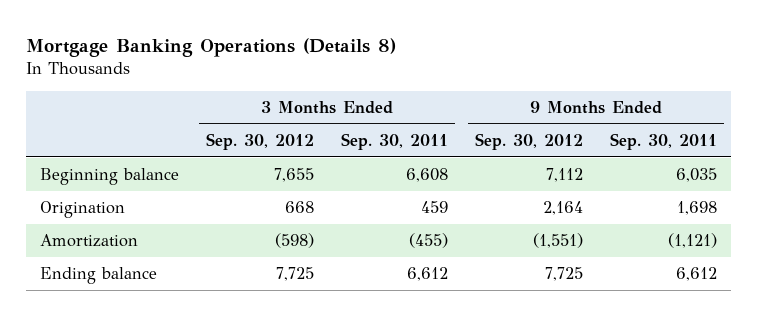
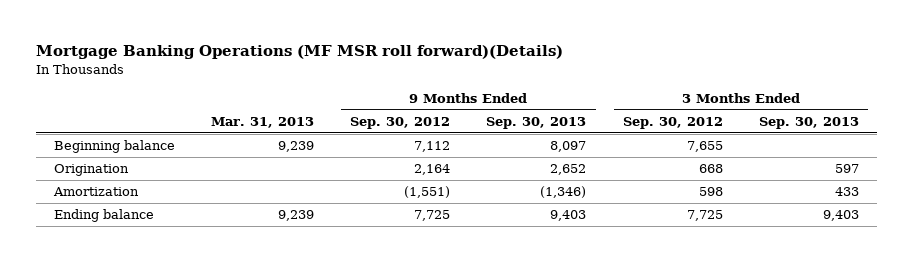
[26,37,397,57] Mortgage Banking Operations (Details 8) -> [36,45,564,60] Mortgage Banking Operations (MF MSR roll forward)(Details)
[340,133,448,151] Sep. 30, 2011 -> none
[610,133,718,151] Sep. 30, 2011 -> none
none -> [211,117,315,129] Mar. 31, 2013
none -> [486,117,587,130] Sep. 30, 2013
none -> [758,117,859,130] Sep. 30, 2013
[274,233,314,249] (598) -> [698,187,723,197] 598

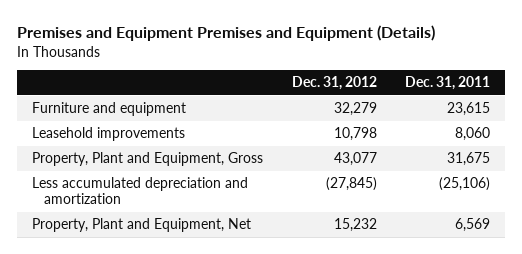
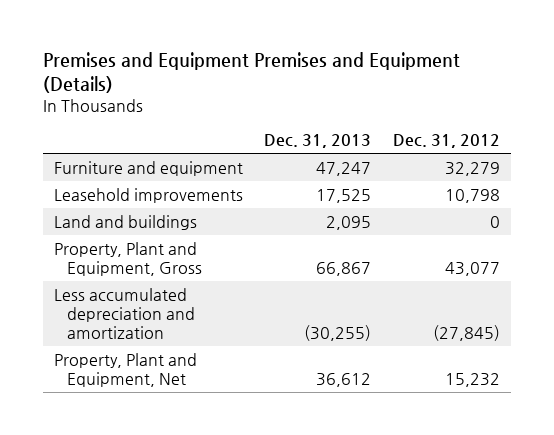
[405,76,491,91] Dec. 31, 2011 -> none
none -> [264,134,372,149] Dec. 31, 2013
none -> [53,214,197,230] Land and buildings

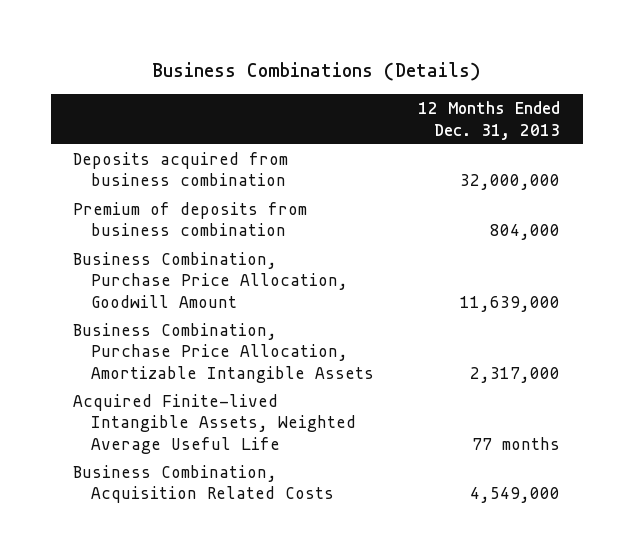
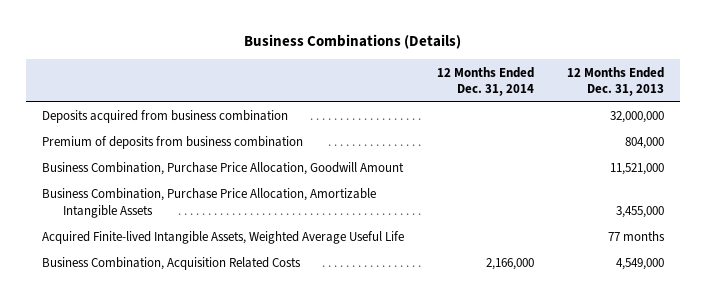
none -> [437,66,535,97] 12 Months Ended Dec. 31, 2014
[460,295,561,312] 11,639,000 -> [609,163,664,176] 11,521,000
[470,366,561,383] 2,317,000 -> [615,206,664,219] 3,455,000

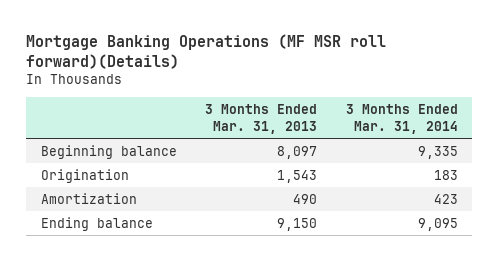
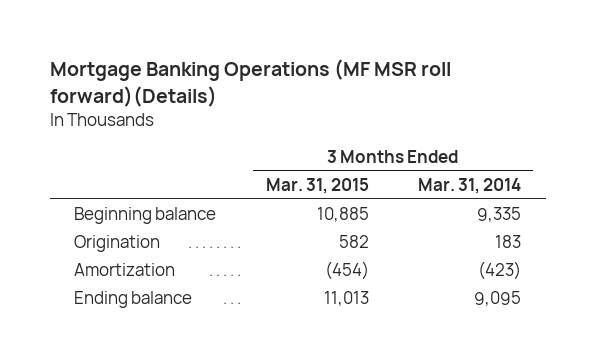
[205,104,318,134] 3 Months Ended Mar. 31, 2013 -> none
none -> [265,178,369,195] Mar. 31, 2015
[433,193,458,204] 423 -> [477,261,521,281] (423)

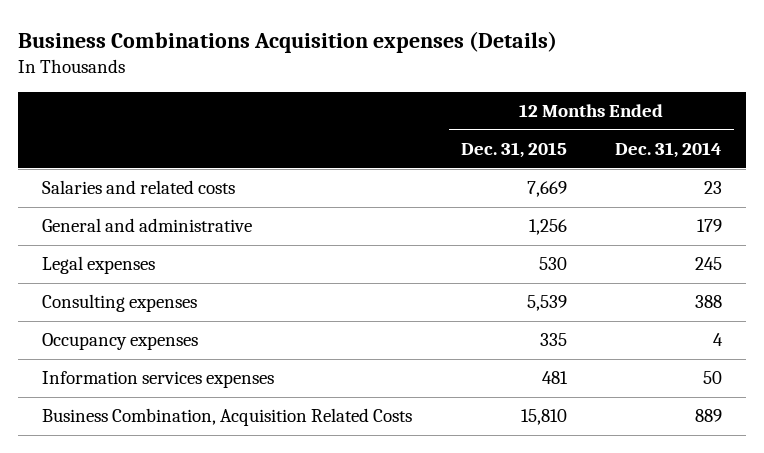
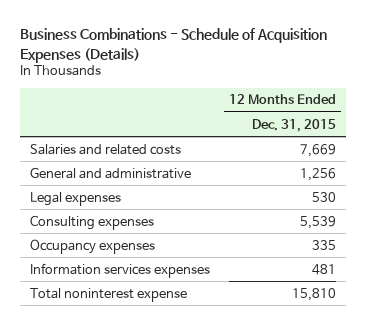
[18,30,558,53] Business Combinations Acquisition expenses (Details) -> [20,28,328,63] Business Combinations - Schedule of Acquisition Expenses (Details)
[614,142,722,159] Dec. 31, 2014 -> none
[42,408,413,427] Business Combination, Acquisition Related Costs -> [29,287,187,302] Total noninterest expense

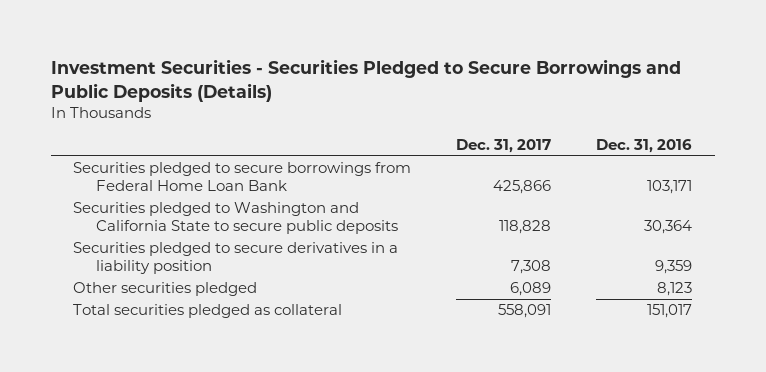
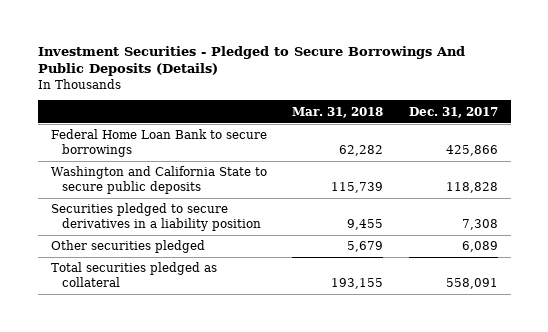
[50,59,681,102] Investment Securities - Securities Pledged to Secure Borrowings and Public Deposits (Details) -> [37,45,465,77] Investment Securities - Pledged to Secure Borrowings And Public Deposits (Details)
[596,138,693,153] Dec. 31, 2016 -> none
none -> [292,106,384,118] Mar. 31, 2018
[73,162,412,192] Securities pledged to secure borrowings from Federal Home Loan Bank -> [50,129,267,157] Federal Home Loan Bank to secure borrowings
[73,202,398,235] Securities pledged to Washington and California State to secure public deposits -> [50,166,267,194] Washington and California State to secure public deposits

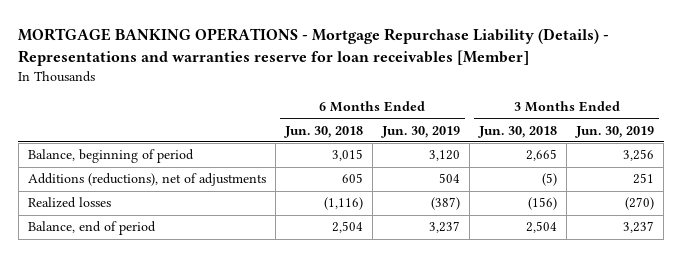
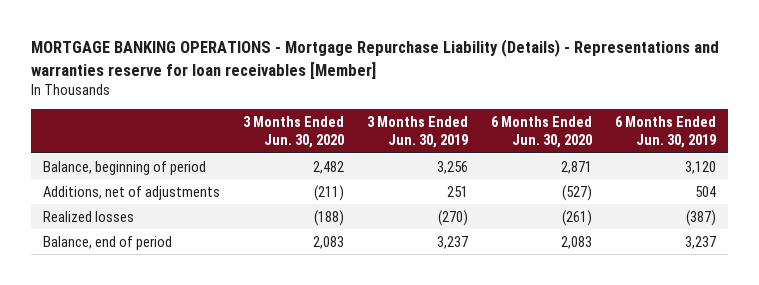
[283,125,363,138] Jun. 30, 2018 -> none
[478,125,558,138] Jun. 30, 2018 -> none
none -> [242,115,344,149] 3 Months Ended Jun. 30, 2020
none -> [491,115,593,149] 6 Months Ended Jun. 30, 2020
[27,173,266,187] Additions (reductions), net of adjustments -> [42,185,220,200] Additions, net of adjustments

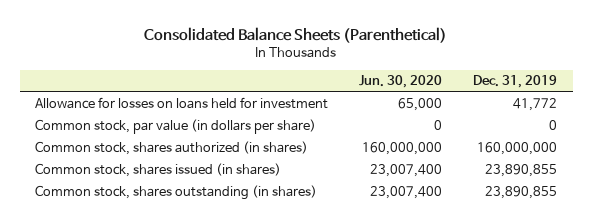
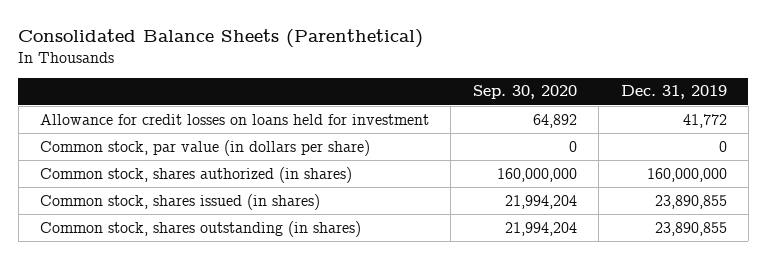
[359,75,443,89] Jun. 30, 2020 -> none
none -> [472,85,577,100] Sep. 30, 2020
[35,97,329,110] Allowance for losses on loans held for investment -> [39,113,429,125] Allowance for credit losses on loans held for investment

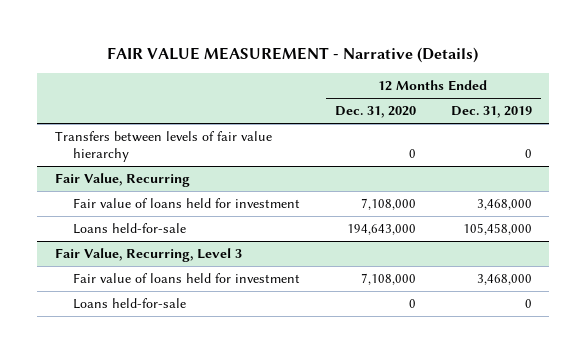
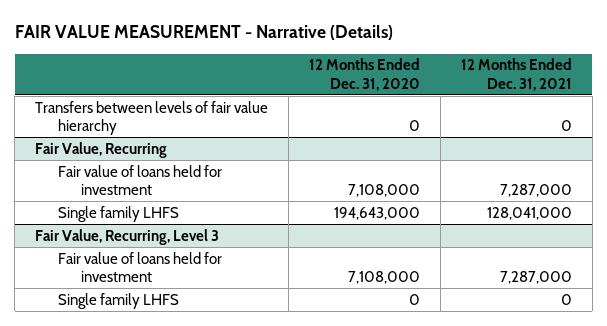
[450,106,532,119] Dec. 31, 2019 -> none
none -> [460,58,572,91] 12 Months Ended Dec. 31, 2021
[72,223,186,235] Loans held-for-sale -> [58,205,180,222] Single family LHFS
[72,298,186,310] Loans held-for-sale -> [58,292,180,309] Single family LHFS

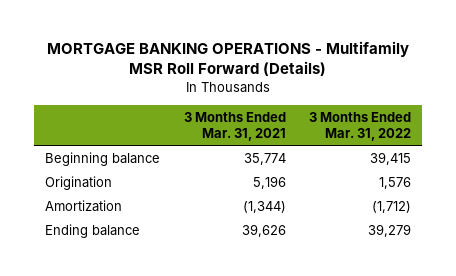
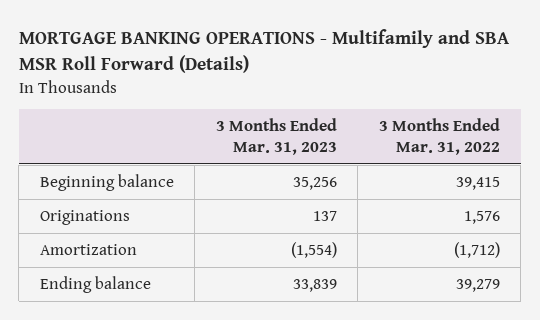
[47,40,410,76] MORTGAGE BANKING OPERATIONS - Multifamily MSR Roll Forward (Details) -> [18,29,509,74] MORTGAGE BANKING OPERATIONS - Multifamily and SBA MSR Roll Forward (Details)
[183,111,286,141] 3 Months Ended Mar. 31, 2021 -> none
none -> [215,118,337,155] 3 Months Ended Mar. 31, 2023
[45,175,113,190] Origination -> [39,209,130,225] Originations

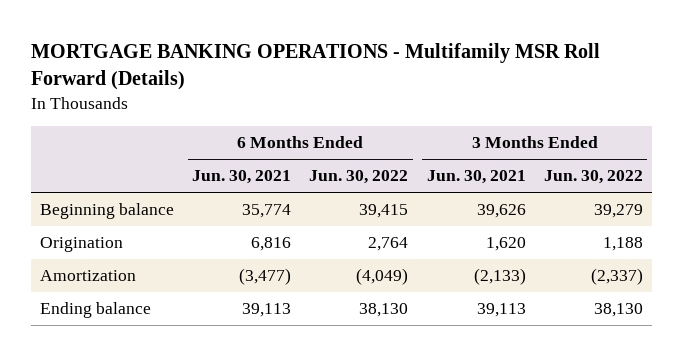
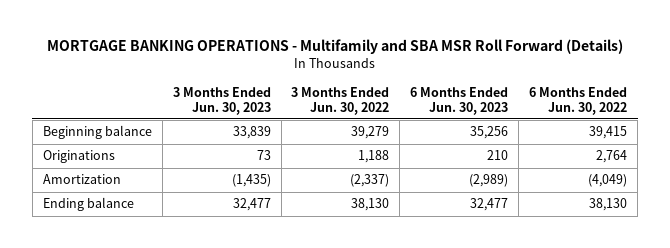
[30,42,600,91] MORTGAGE BANKING OPERATIONS - Multifamily MSR Roll Forward (Details) -> [46,39,623,55] MORTGAGE BANKING OPERATIONS - Multifamily and SBA MSR Roll Forward (Details)
[192,170,292,185] Jun. 30, 2021 -> none
[426,170,526,185] Jun. 30, 2021 -> none
none -> [172,86,271,115] 3 Months Ended Jun. 30, 2023
none -> [410,86,509,115] 6 Months Ended Jun. 30, 2023
[39,237,123,253] Origination -> [42,150,115,164] Originations

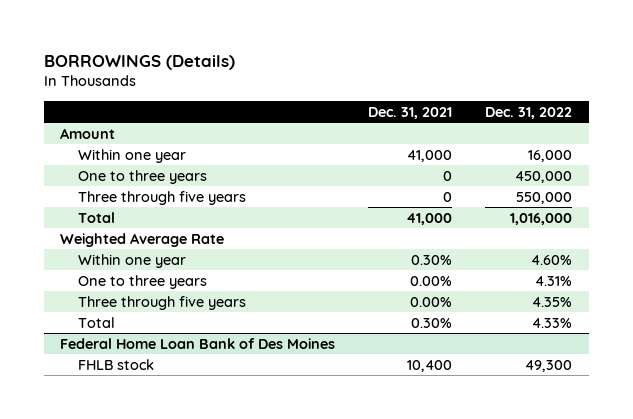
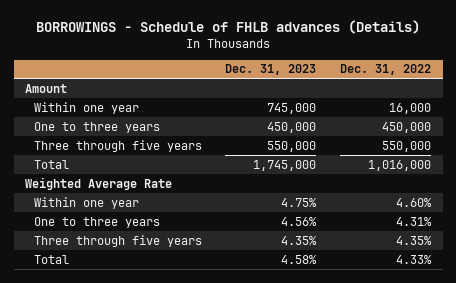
[44,54,236,70] BORROWINGS (Details) -> [36,19,421,34] BORROWINGS - Schedule of FHLB advances (Details)
[368,106,453,119] Dec. 31, 2021 -> none
none -> [225,64,317,76] Dec. 31, 2023
[60,337,336,349] Federal Home Loan Bank of Des Moines -> none
[78,358,155,370] FHLB stock -> none

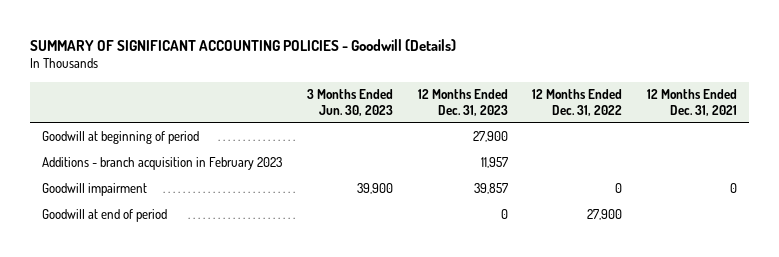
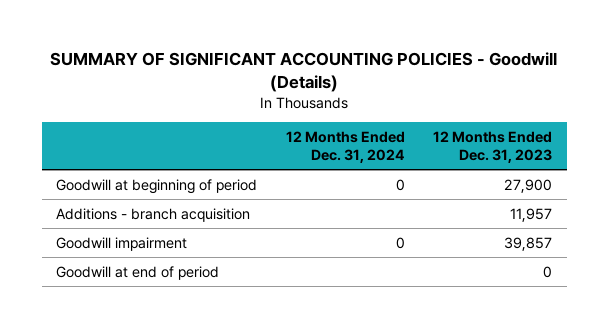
[307,89,394,116] 3 Months Ended Jun. 30, 2023 -> none
[532,89,623,116] 12 Months Ended Dec. 31, 2022 -> none
[646,89,737,116] 12 Months Ended Dec. 31, 2021 -> none
none -> [285,131,405,164] 12 Months Ended Dec. 31, 2024
[42,156,283,170] Additions - branch acquisition in February 2023 -> [56,207,251,222] Additions - branch acquisition

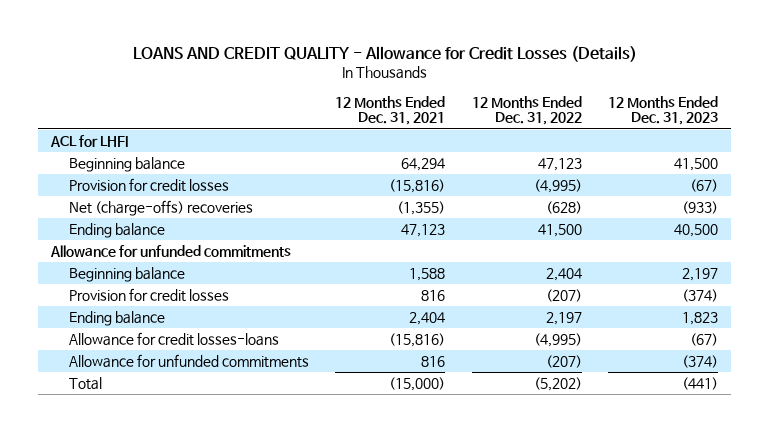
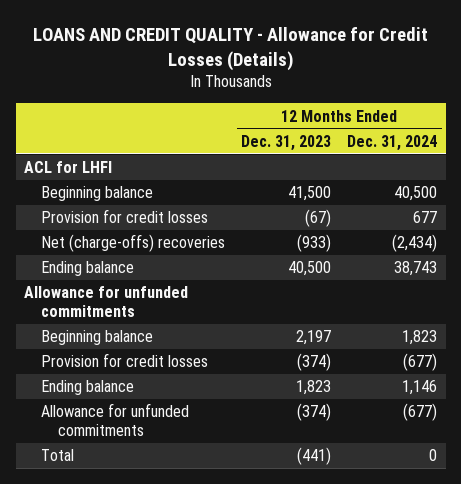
[335,95,446,126] 12 Months Ended Dec. 31, 2021 -> none
[471,95,582,126] 12 Months Ended Dec. 31, 2022 -> none
none -> [347,134,438,151] Dec. 31, 2024
[69,331,280,346] Allowance for credit losses-loans -> none

